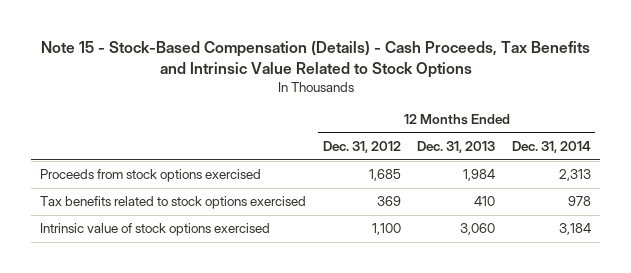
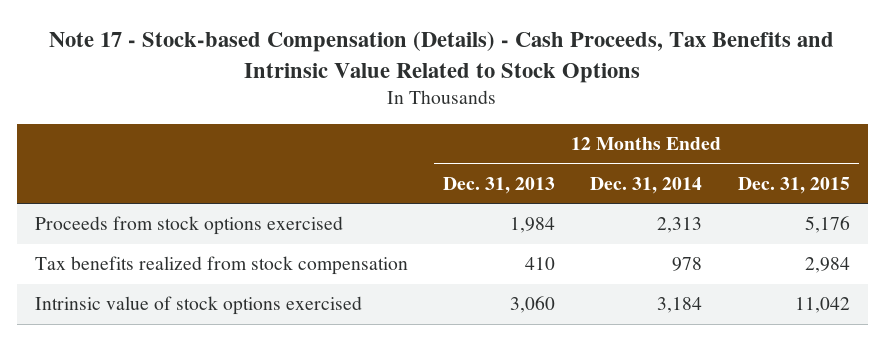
[40,40,590,78] Note 15 - Stock-Based Compensation (Details) - Cash Proceeds, Tax Benefits and Intrinsic Value Related to Stock Options -> [49,31,835,83] Note 17 - Stock-based Compensation (Details) - Cash Proceeds, Tax Benefits and Intrinsic Value Related to Stock Options
[322,141,401,154] Dec. 31, 2012 -> none
none -> [737,176,850,194] Dec. 31, 2015
[39,196,306,210] Tax benefits related to stock options exercised -> [34,256,408,276] Tax benefits realized from stock compensation

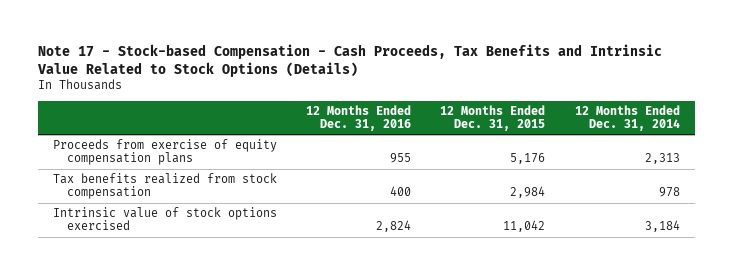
[49,31,835,83] Note 17 - Stock-based Compensation (Details) - Cash Proceeds, Tax Benefits and Intrinsic Value Related to Stock Options -> [38,43,663,77] Note 17 - Stock-based Compensation - Cash Proceeds, Tax Benefits and Intrinsic Value Related to Stock Options (Details)
[442,176,555,194] Dec. 31, 2013 -> none
none -> [306,104,412,132] 12 Months Ended Dec. 31, 2016
[34,216,343,236] Proceeds from stock options exercised -> [52,139,277,166] Proceeds from exercise of equity compensation plans

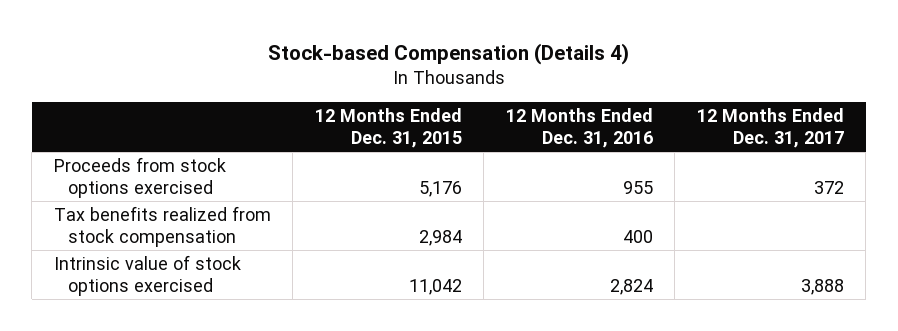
[38,43,663,77] Note 17 - Stock-based Compensation - Cash Proceeds, Tax Benefits and Intrinsic Value Related to Stock Options (Details) -> [267,42,629,65] Stock-based Compensation (Details 4)
[574,104,680,132] 12 Months Ended Dec. 31, 2014 -> none
none -> [696,108,844,148] 12 Months Ended Dec. 31, 2017
[52,139,277,166] Proceeds from exercise of equity compensation plans -> [53,157,226,198] Proceeds from stock options exercised

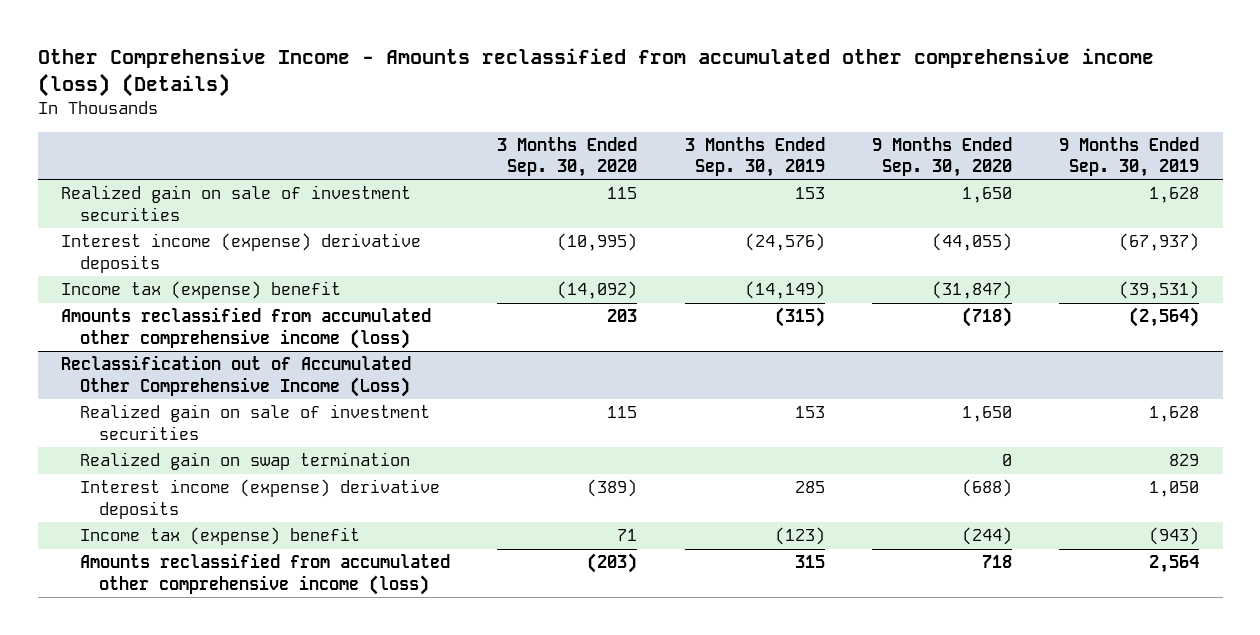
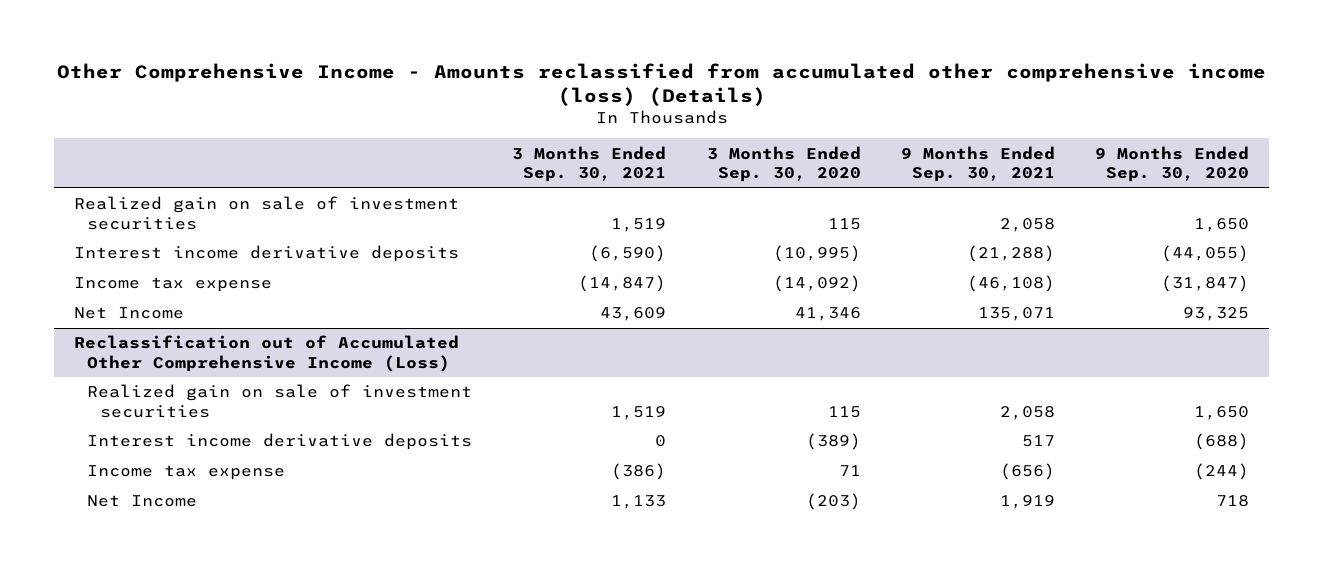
[684,136,825,178] 3 Months Ended Sep. 30, 2019 -> none
[1059,136,1200,178] 9 Months Ended Sep. 30, 2019 -> none
none -> [512,145,667,183] 3 Months Ended Sep. 30, 2021
none -> [900,145,1055,183] 9 Months Ended Sep. 30, 2021
[61,307,432,349] Amounts reclassified from accumulated other comprehensive income (loss) -> none
[61,233,422,273] Interest income (expense) derivative deposits -> [74,245,460,263] Interest income derivative deposits
[61,281,342,300] Income tax (expense) benefit -> [74,277,273,293] Income tax expense
none -> [74,307,185,320] Net Income
[80,452,411,471] Realized gain on swap termination -> none
[80,479,441,519] Interest income (expense) derivative deposits -> [87,433,473,451] Interest income derivative deposits
[80,527,361,546] Income tax (expense) benefit -> [87,465,286,481] Income tax expense
[80,553,451,595] Amounts reclassified from accumulated other comprehensive income (loss) -> [87,495,198,508] Net Income

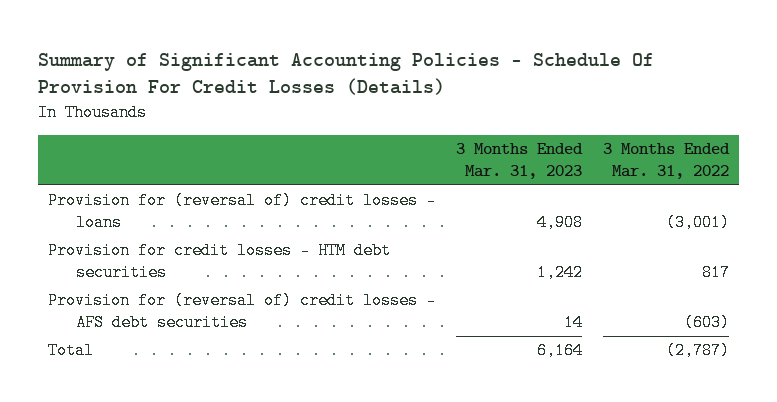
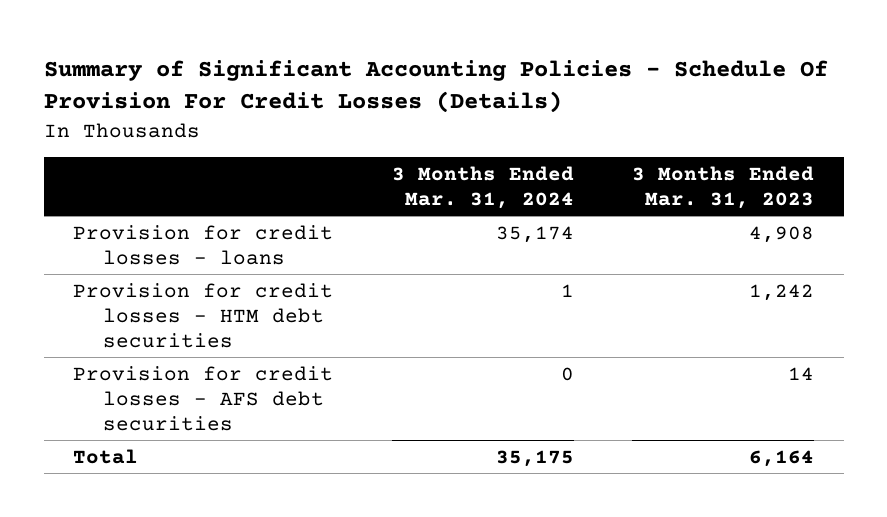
[602,143,730,180] 3 Months Ended Mar. 31, 2022 -> none
none -> [391,165,574,210] 3 Months Ended Mar. 31, 2024
[48,192,437,232] Provision for (reversal of) credit losses - loans -> [72,224,333,265] Provision for credit losses - loans
[48,292,437,332] Provision for (reversal of) credit losses - AFS debt securities -> [72,365,333,431] Provision for credit losses - AFS debt securities

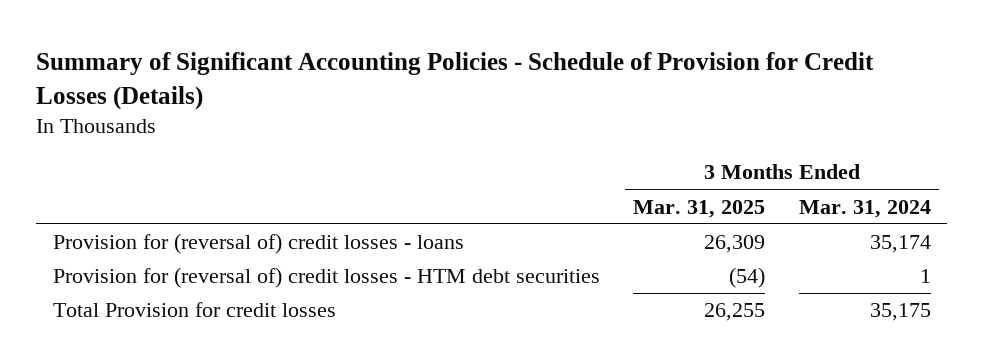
[43,59,828,114] Summary of Significant Accounting Policies - Schedule Of Provision For Credit Losses (Details) -> [35,51,874,110] Summary of Significant Accounting Policies - Schedule of Provision for Credit Losses (Details)
[632,165,815,210] 3 Months Ended Mar. 31, 2023 -> none
none -> [633,199,766,218] Mar. 31, 2025
[72,365,333,431] Provision for credit losses - AFS debt securities -> none
[72,224,333,265] Provision for credit losses - loans -> [52,233,464,255] Provision for (reversal of) credit losses - loans
[72,282,333,348] Provision for credit losses - HTM debt securities -> [52,267,600,289] Provision for (reversal of) credit losses - HTM debt securities
[72,448,138,464] Total -> [52,302,336,318] Total Provision for credit losses

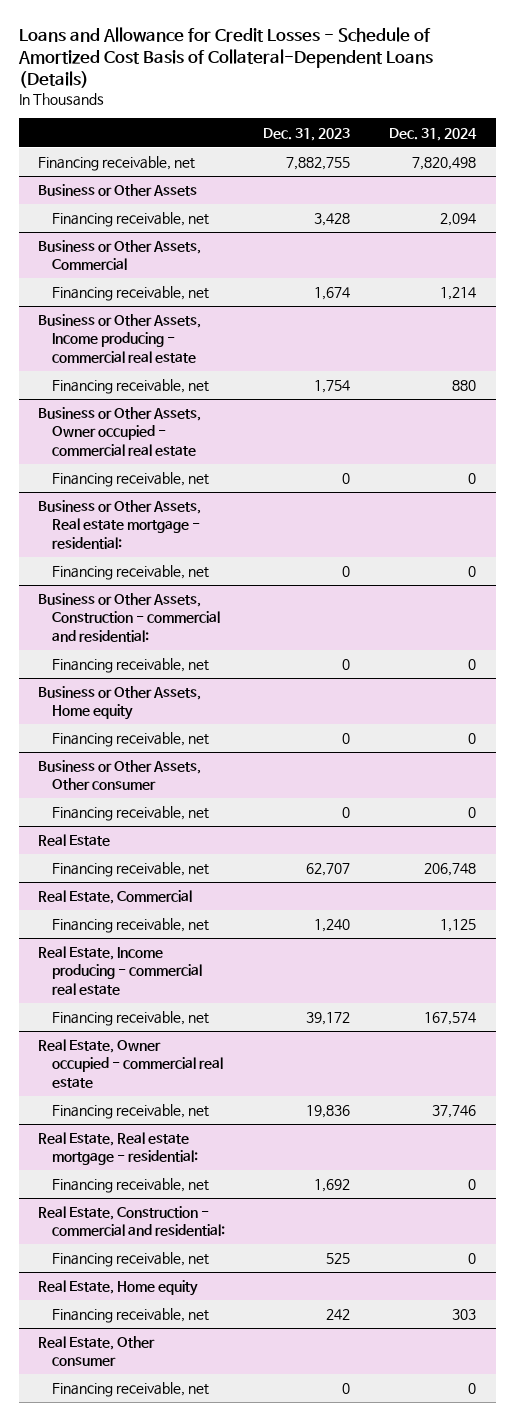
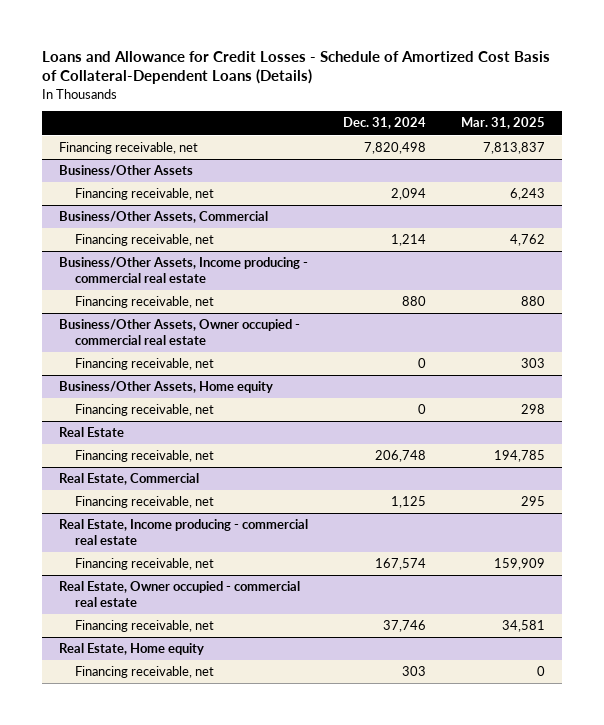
[263,127,351,141] Dec. 31, 2023 -> none
none -> [460,117,545,130] Mar. 31, 2025
[38,184,198,197] Business or Other Assets -> [59,165,194,177] Business/Other Assets
[38,240,202,271] Business or Other Assets, Commercial -> [59,211,269,224] Business/Other Assets, Commercial
[38,314,202,363] Business or Other Assets, Income producing - commercial real estate -> [59,257,309,284] Business/Other Assets, Income producing - commercial real estate
[51,472,209,488] Financing receivable, net -> none
[38,500,202,549] Business or Other Assets, Real estate mortgage - residential: -> none
[51,565,209,581] Financing receivable, net -> none
[38,593,220,642] Business or Other Assets, Construction - commercial and residential: -> none
[51,658,209,674] Financing receivable, net -> none
[38,686,202,721] Business or Other Assets, Home equity -> none
[38,407,202,456] Business or Other Assets, Owner occupied - commercial real estate -> [59,319,301,346] Business/Other Assets, Owner occupied - commercial real estate
[38,760,202,791] Business or Other Assets, Other consumer -> none
none -> [59,381,274,394] Business/Other Assets, Home equity
[38,1132,198,1166] Real Estate, Real estate mortgage - residential: -> none
[51,1178,209,1194] Financing receivable, net -> none
[38,1206,225,1237] Real Estate, Construction - commercial and residential: -> none
[51,1252,209,1268] Financing receivable, net -> none
[38,1336,156,1367] Real Estate, Other consumer -> none
[51,1382,209,1398] Financing receivable, net -> none

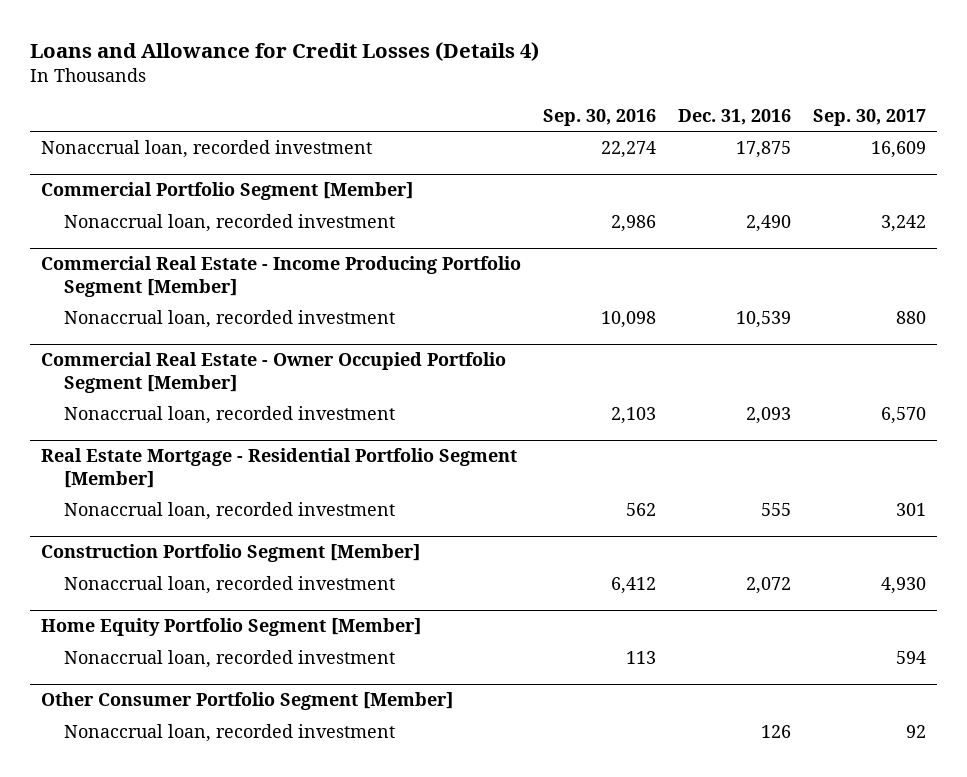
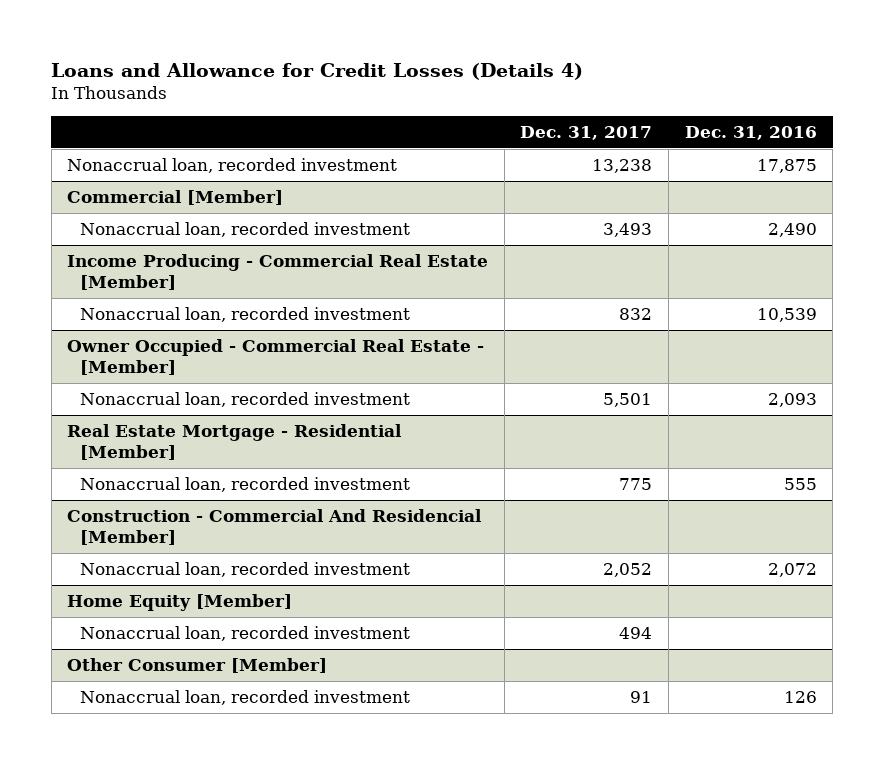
[542,109,656,127] Sep. 30, 2016 -> none
[812,109,926,127] Sep. 30, 2017 -> none
none -> [520,125,653,140] Dec. 31, 2017
[41,182,414,201] Commercial Portfolio Segment [Member] -> [67,190,284,206] Commercial [Member]
[41,256,522,297] Commercial Real Estate - Income Producing Portfolio Segment [Member] -> [67,254,489,290] Income Producing - Commercial Real Estate [Member]
[41,352,507,393] Commercial Real Estate - Owner Occupied Portfolio Segment [Member] -> [67,339,485,375] Owner Occupied - Commercial Real Estate - [Member]
[41,448,518,488] Real Estate Mortgage - Residential Portfolio Segment [Member] -> [67,424,403,460] Real Estate Mortgage - Residential [Member]
[41,544,421,563] Construction Portfolio Segment [Member] -> [67,509,483,545] Construction - Commercial And Residencial [Member]
[41,618,422,637] Home Equity Portfolio Segment [Member] -> [67,594,293,612] Home Equity [Member]
[41,692,454,711] Other Consumer Portfolio Segment [Member] -> [67,658,328,674] Other Consumer [Member]

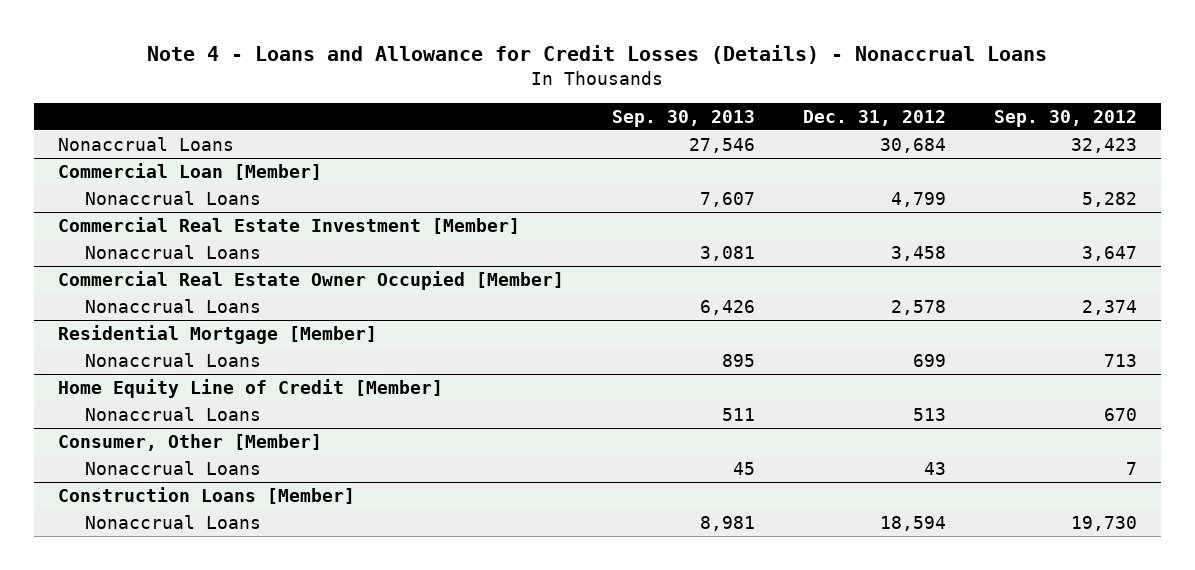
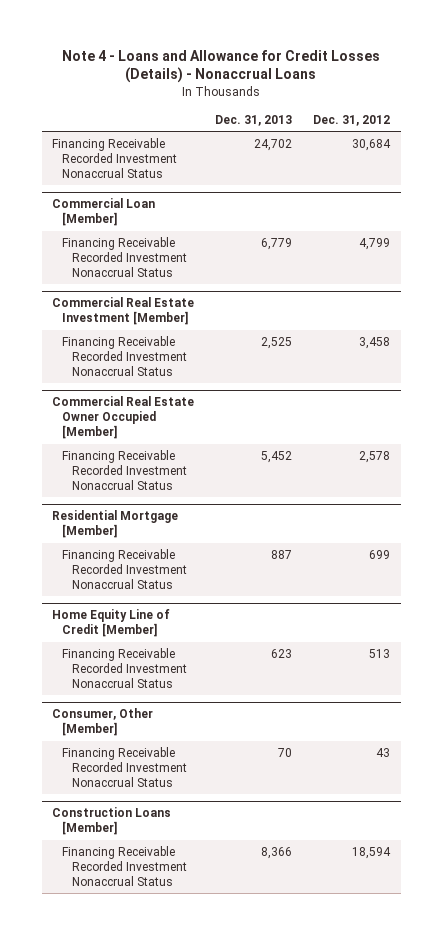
[611,109,755,127] Sep. 30, 2013 -> none
[993,109,1137,127] Sep. 30, 2012 -> none
none -> [215,114,293,126] Dec. 31, 2013
[57,136,234,151] Nonaccrual Loans -> [52,138,178,178] Financing Receivable Recorded Investment Nonaccrual Status
[85,190,262,205] Nonaccrual Loans -> [62,237,187,277] Financing Receivable Recorded Investment Nonaccrual Status
[85,244,262,259] Nonaccrual Loans -> [62,336,187,376] Financing Receivable Recorded Investment Nonaccrual Status
[85,298,262,313] Nonaccrual Loans -> [62,450,187,490] Financing Receivable Recorded Investment Nonaccrual Status
[85,352,262,367] Nonaccrual Loans -> [62,549,187,589] Financing Receivable Recorded Investment Nonaccrual Status
[85,406,262,421] Nonaccrual Loans -> [62,648,187,688] Financing Receivable Recorded Investment Nonaccrual Status
[85,460,262,475] Nonaccrual Loans -> [62,747,187,787] Financing Receivable Recorded Investment Nonaccrual Status
[85,514,262,529] Nonaccrual Loans -> [62,846,187,886] Financing Receivable Recorded Investment Nonaccrual Status

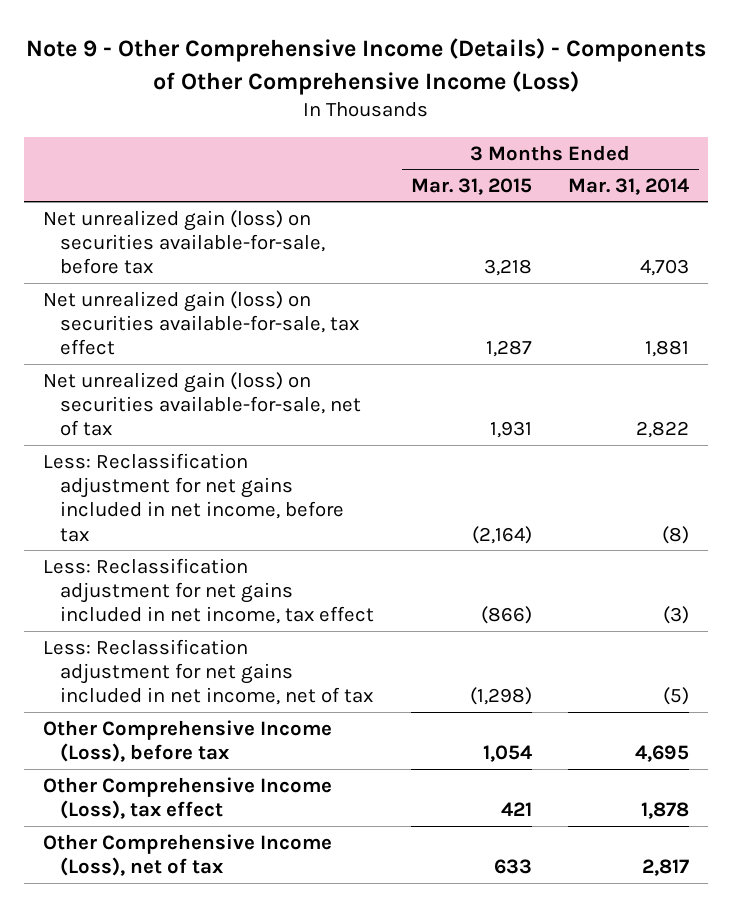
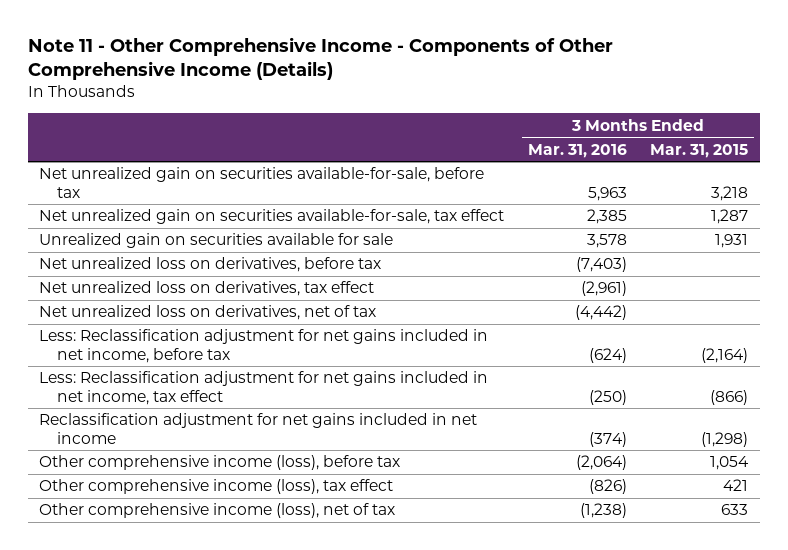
[26,38,707,95] Note 9 - Other Comprehensive Income (Details) - Components of Other Comprehensive Income (Loss) -> [27,36,613,81] Note 11 - Other Comprehensive Income - Components of Other Comprehensive Income (Details)
[568,177,690,195] Mar. 31, 2014 -> none
none -> [527,143,627,158] Mar. 31, 2016
[42,209,326,275] Net unrealized gain (loss) on securities available-for-sale, before tax -> [39,167,485,198] Net unrealized gain on securities available-for-sale, before tax
[42,290,360,356] Net unrealized gain (loss) on securities available-for-sale, tax effect -> [39,209,505,225] Net unrealized gain on securities available-for-sale, tax effect
[42,371,362,437] Net unrealized gain (loss) on securities available-for-sale, net of tax -> [39,233,394,249] Unrealized gain on securities available for sale
none -> [39,257,382,273] Net unrealized loss on derivatives, before tax
none -> [39,281,375,297] Net unrealized loss on derivatives, tax effect
none -> [39,305,377,321] Net unrealized loss on derivatives, net of tax
[42,638,374,706] Less: Reclassification adjustment for net gains included in net income, net of tax -> [39,413,478,444] Reclassification adjustment for net gains included in net income
[42,719,332,762] Other Comprehensive Income (Loss), before tax -> [39,455,401,471] Other comprehensive income (loss), before tax
[42,776,332,819] Other Comprehensive Income (Loss), tax effect -> [39,479,394,495] Other comprehensive income (loss), tax effect
[42,833,332,876] Other Comprehensive Income (Loss), net of tax -> [39,503,396,519] Other comprehensive income (loss), net of tax

